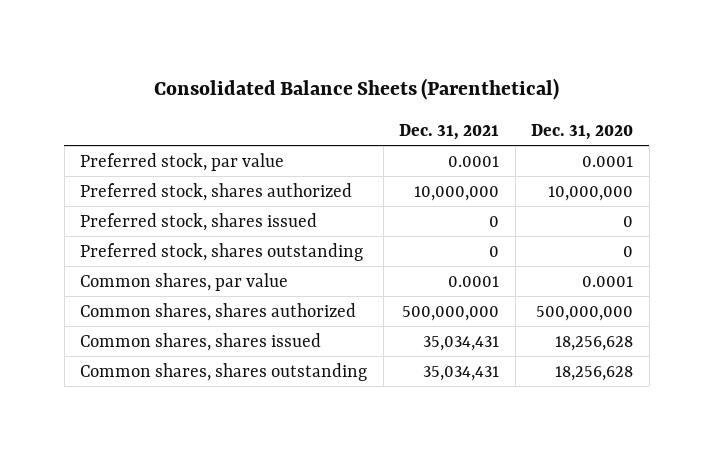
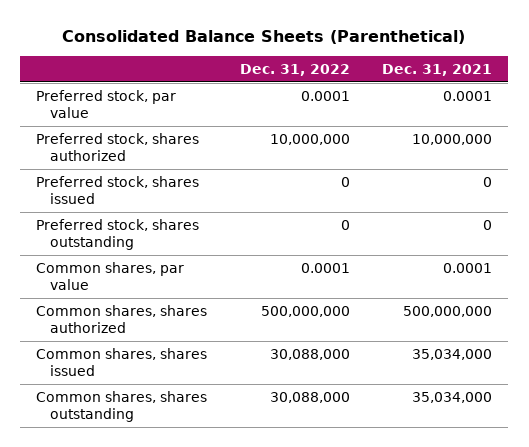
[531,123,634,140] Dec. 31, 2020 -> none
none -> [239,64,350,77] Dec. 31, 2022
[423,335,500,351] 35,034,431 -> [412,349,493,361] 35,034,000
[423,365,500,381] 35,034,431 -> [412,392,493,404] 35,034,000

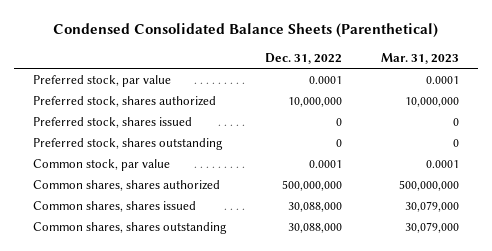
[62,29,466,44] Consolidated Balance Sheets (Parenthetical) -> [52,23,438,39] Condensed Consolidated Balance Sheets (Parenthetical)
[382,64,493,77] Dec. 31, 2021 -> none
none -> [380,53,459,65] Mar. 31, 2023
[36,262,185,290] Common shares, par value -> [33,158,171,171] Common stock, par value

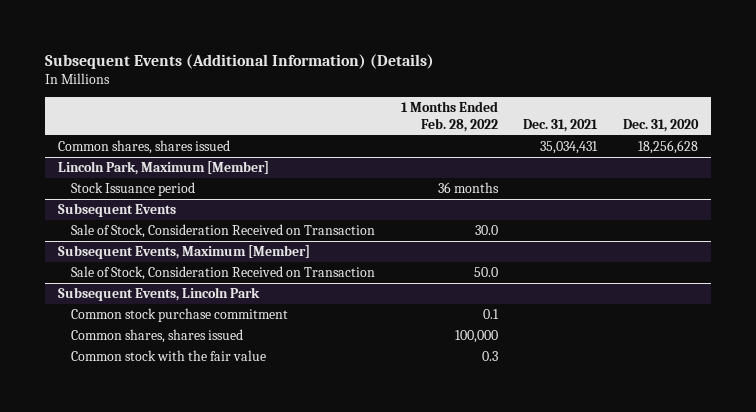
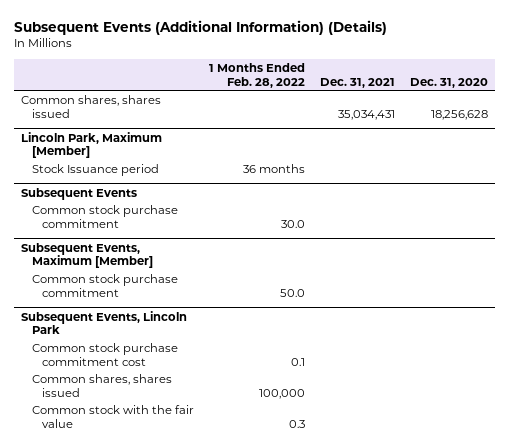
[70,223,375,238] Sale of Stock, Consideration Received on Transaction -> [31,204,178,228] Common stock purchase commitment
[70,265,375,280] Sale of Stock, Consideration Received on Transaction -> [31,273,178,297] Common stock purchase commitment
[70,307,288,322] Common stock purchase commitment -> [31,342,178,366] Common stock purchase commitment cost

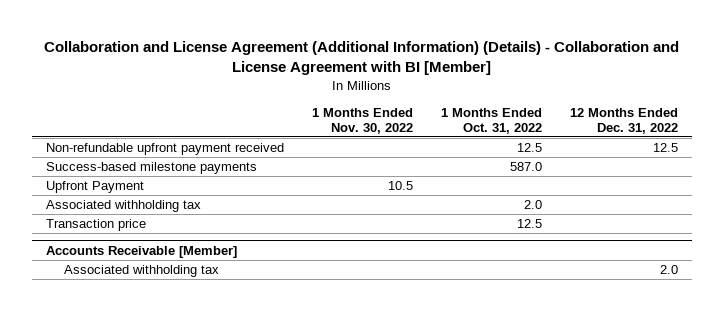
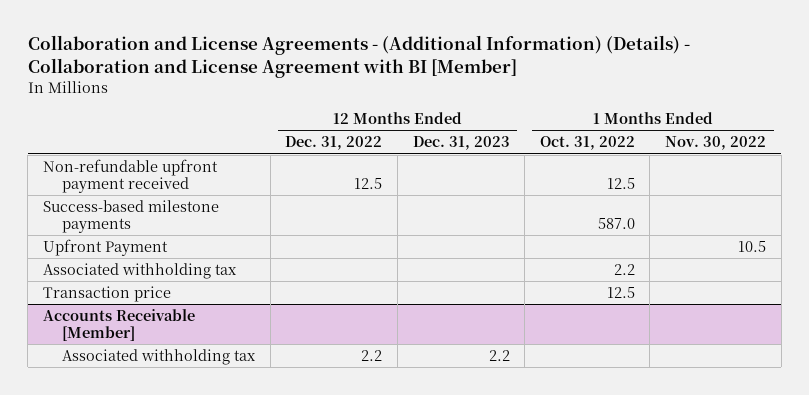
[43,40,679,76] Collaboration and License Agreement (Additional Information) (Details) - Collaboration and License Agreement with BI [Member] -> [27,35,690,79] Collaboration and License Agreements - (Additional Information) (Details) - Collaboration and License Agreement with BI [Member]
none -> [412,136,510,151] Dec. 31, 2023
[524,200,543,210] 2.0 -> [613,263,635,275] 2.2
[660,265,679,275] 2.0 -> [361,349,383,361] 2.2

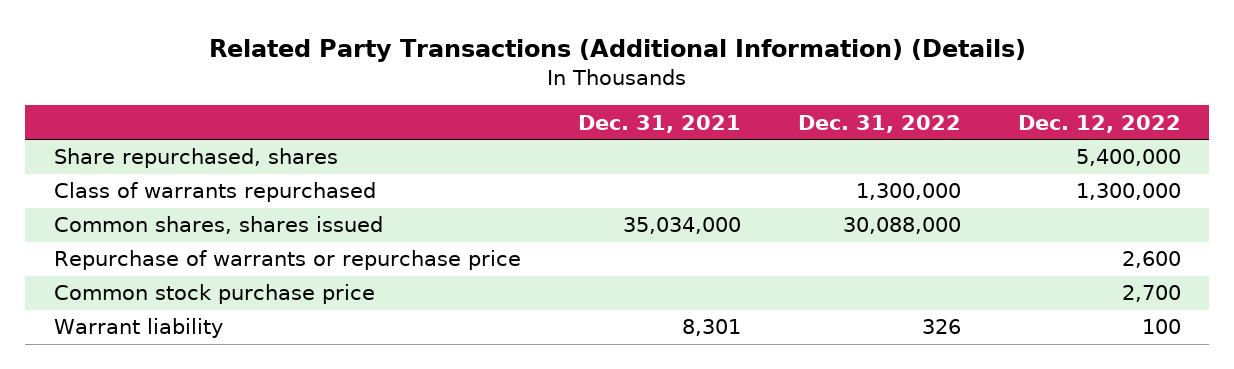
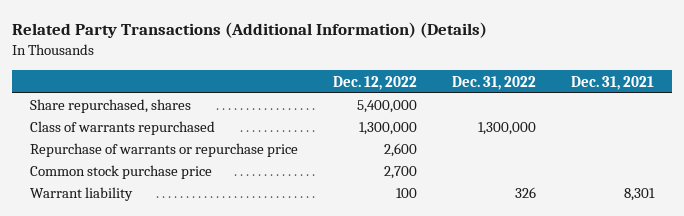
[53,216,383,235] Common shares, shares issued -> none

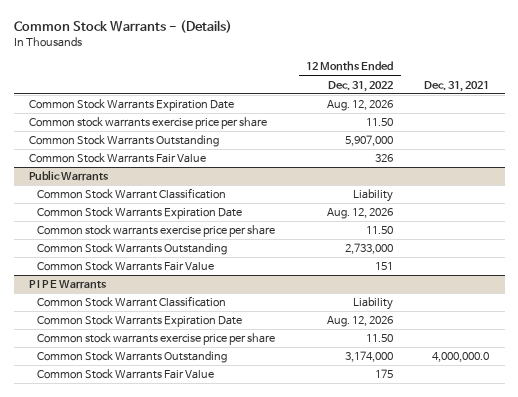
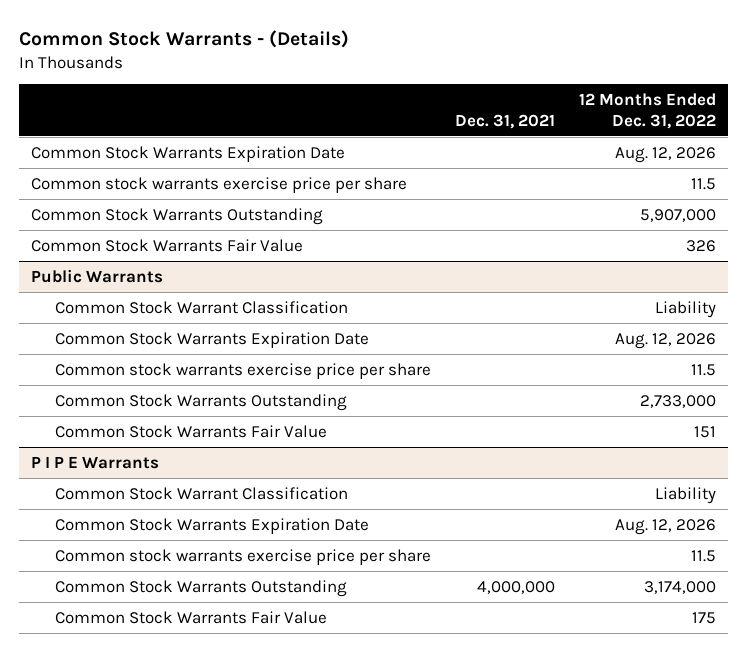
[366,118,394,127] 11.50 -> [691,177,717,190] 11.5
[366,226,394,235] 11.50 -> [691,363,717,376] 11.5
[366,334,394,343] 11.50 -> [691,549,717,562] 11.5
[432,352,490,363] 4,000,000.0 -> [477,580,556,594] 4,000,000

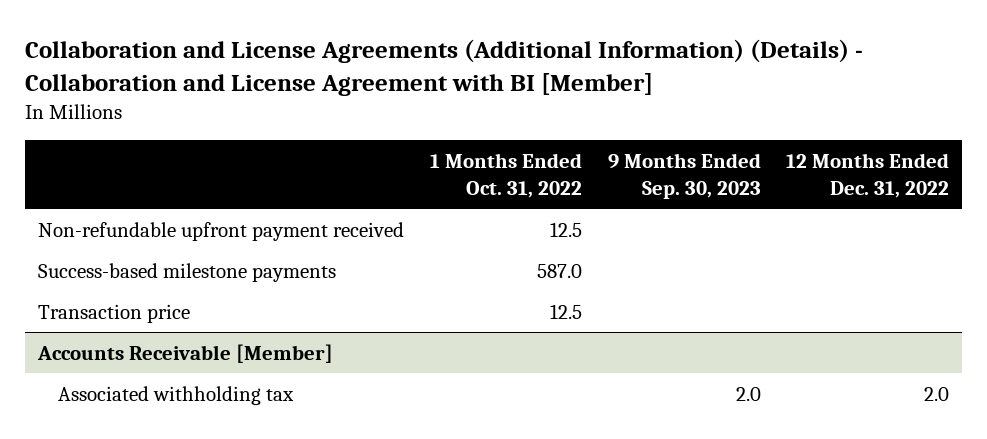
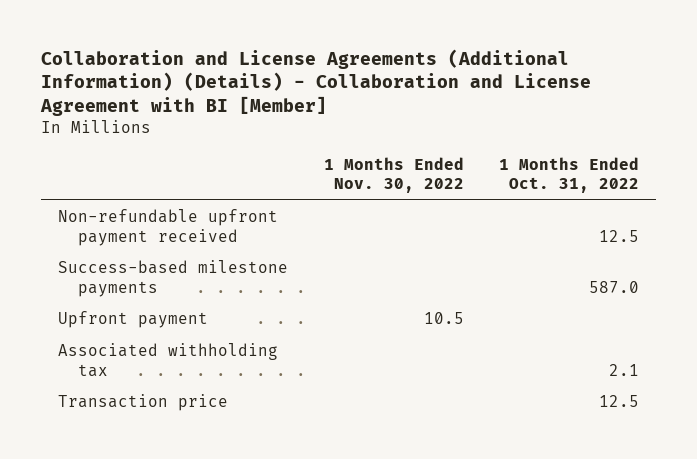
[607,153,761,199] 9 Months Ended Sep. 30, 2023 -> none
[786,153,950,198] 12 Months Ended Dec. 31, 2022 -> none
none -> [323,156,464,194] 1 Months Ended Nov. 30, 2022
none -> [58,311,209,329] Upfront payment
none -> [58,343,279,377] Associated withholding tax
[37,343,334,363] Accounts Receivable [Member] -> none
[58,385,295,405] Associated withholding tax -> none

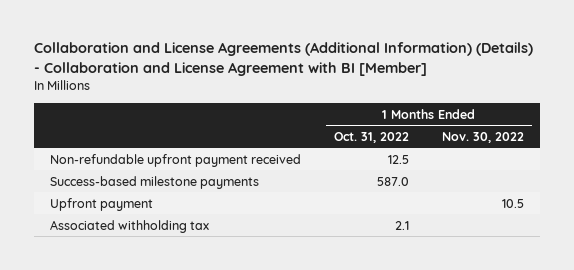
[58,394,229,412] Transaction price -> none

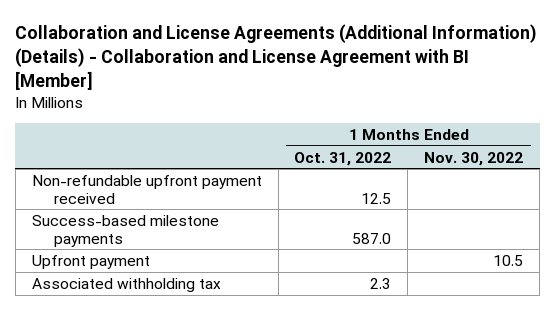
[395,220,410,230] 2.1 -> [370,277,392,289] 2.3

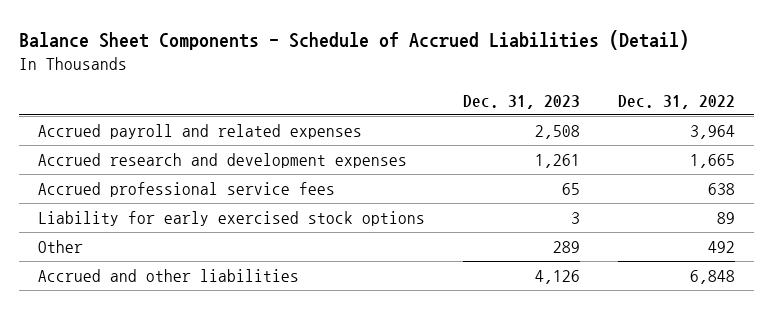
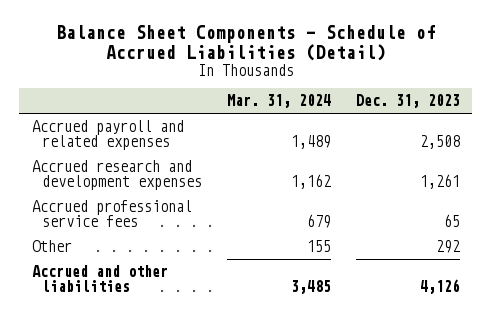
[618,94,736,109] Dec. 31, 2022 -> none
none -> [226,94,331,109] Mar. 31, 2024
[38,210,426,226] Liability for early exercised stock options -> none
[553,240,581,253] 289 -> [435,240,460,254] 292

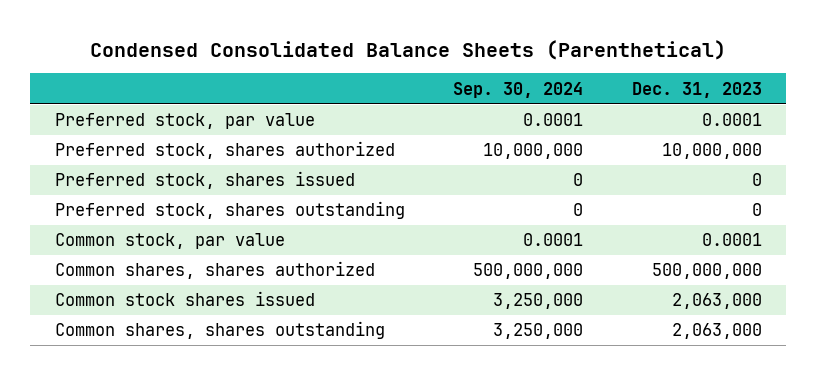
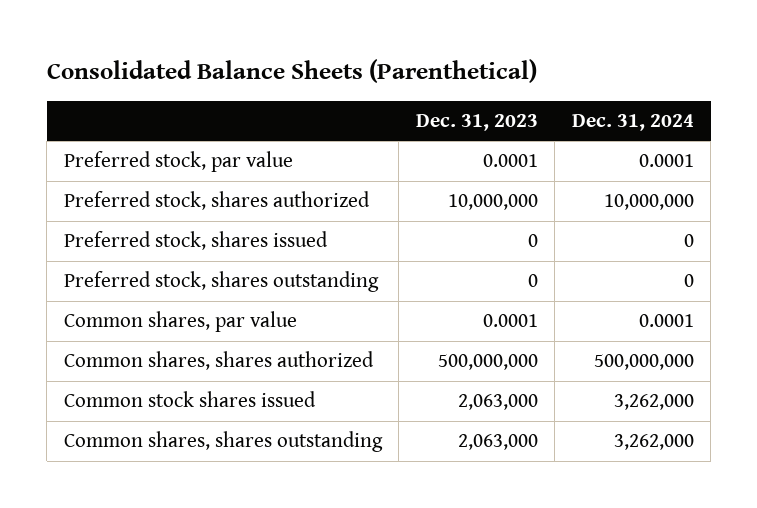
[90,39,727,60] Condensed Consolidated Balance Sheets (Parenthetical) -> [46,59,537,84] Consolidated Balance Sheets (Parenthetical)
[453,81,584,98] Sep. 30, 2024 -> none
none -> [571,114,694,132] Dec. 31, 2024
[54,233,285,250] Common stock, par value -> [63,311,297,333] Common shares, par value

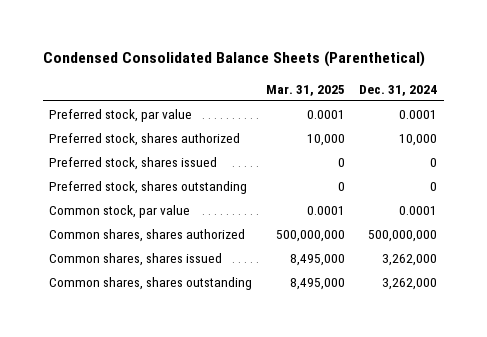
[46,59,537,84] Consolidated Balance Sheets (Parenthetical) -> [42,51,425,68] Condensed Consolidated Balance Sheets (Parenthetical)
[415,114,538,132] Dec. 31, 2023 -> none
none -> [266,84,346,96] Mar. 31, 2025
[603,194,694,211] 10,000,000 -> [399,133,438,146] 10,000
[63,311,297,333] Common shares, par value -> [49,204,191,218] Common stock, par value
[63,391,316,408] Common stock shares issued -> [49,252,223,266] Common shares, shares issued

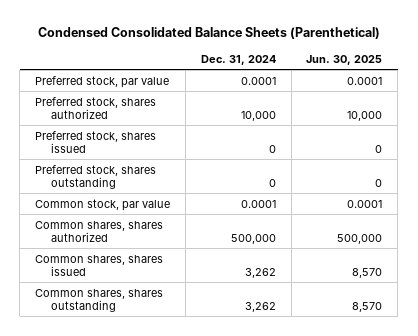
[266,84,346,96] Mar. 31, 2025 -> none
none -> [306,54,383,65] Jun. 30, 2025
[368,229,438,242] 500,000,000 -> [230,233,276,244] 500,000
[382,253,438,266] 3,262,000 -> [244,267,276,278] 3,262
[382,277,438,290] 3,262,000 -> [244,301,276,312] 3,262

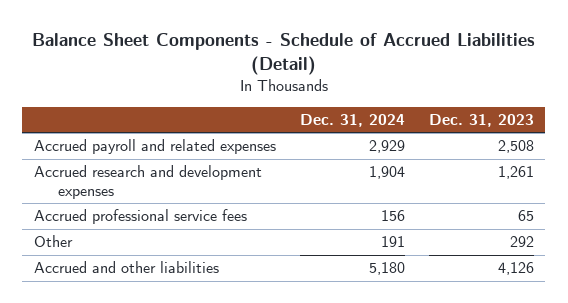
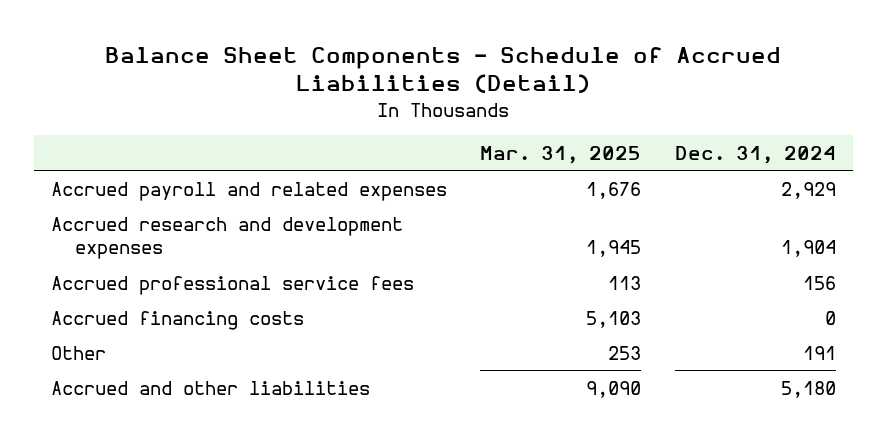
[428,114,534,128] Dec. 31, 2023 -> none
none -> [480,145,642,164] Mar. 31, 2025
none -> [50,310,304,330] Accrued financing costs

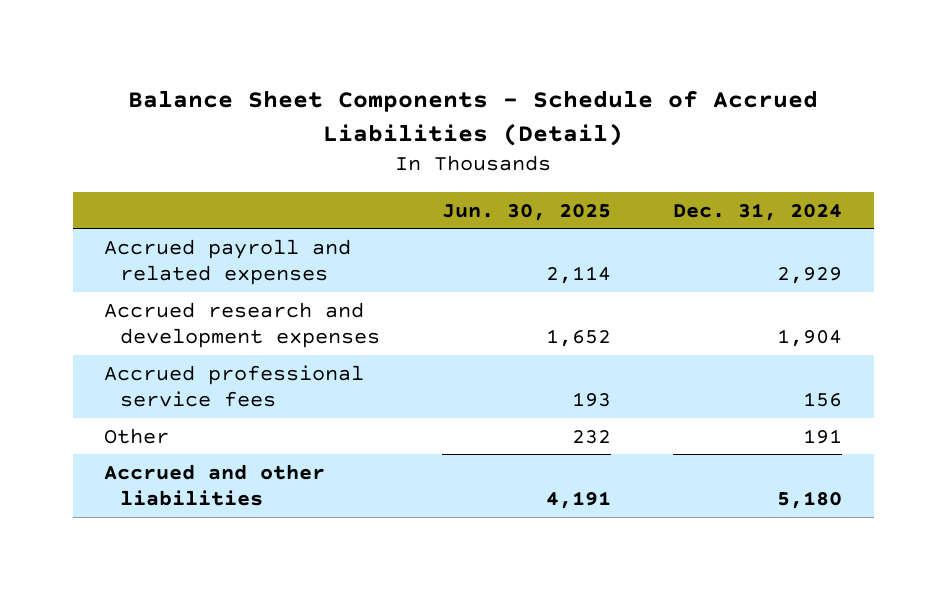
[480,145,642,164] Mar. 31, 2025 -> none
none -> [442,203,612,221] Jun. 30, 2025
[50,310,304,330] Accrued financing costs -> none

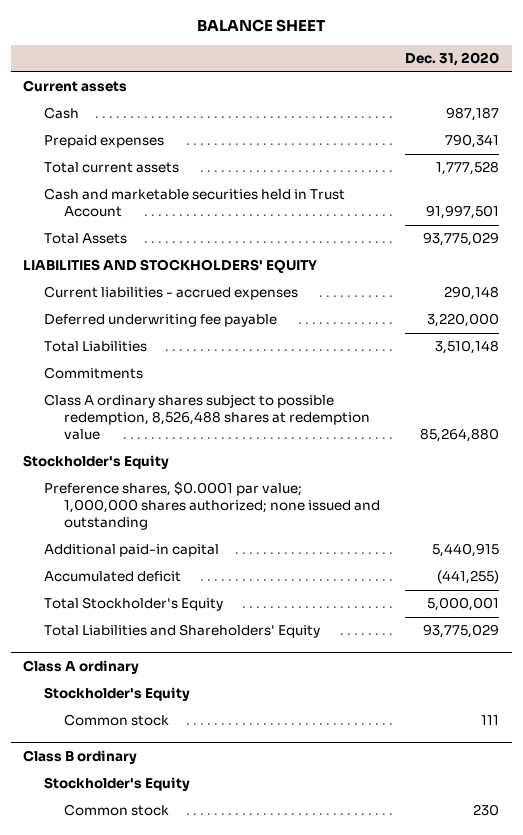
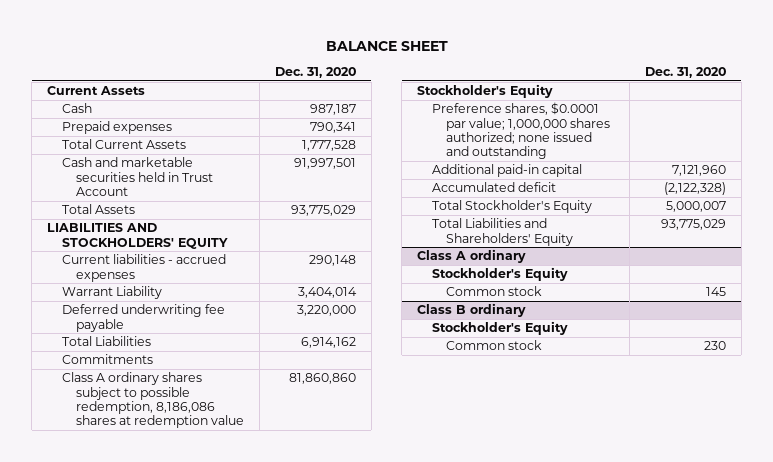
[23,80,128,93] Current assets -> [46,86,145,96] Current Assets
[43,162,179,174] Total current assets -> [61,139,186,150] Total Current Assets
none -> [61,286,162,300] Warrant Liability
[435,340,500,355] 3,510,148 -> [300,337,356,349] 6,914,162
[43,394,370,441] Class A ordinary shares subject to possible redemption, 8,526,488 shares at redemption value -> [61,372,245,429] Class A ordinary shares subject to possible redemption, 8,186,086 shares at redemption value
[420,428,500,443] 85,264,880 -> [288,373,356,385] 81,860,860
[432,543,500,558] 5,440,915 -> [672,165,727,177] 7,121,960
[437,570,500,585] (441,255) -> [664,182,727,196] (2,122,328)
[427,597,500,612] 5,000,001 -> [666,201,727,213] 5,000,007
[481,715,500,726] 111 -> [706,287,727,297] 145

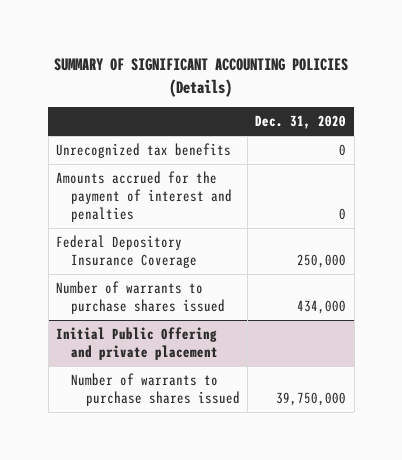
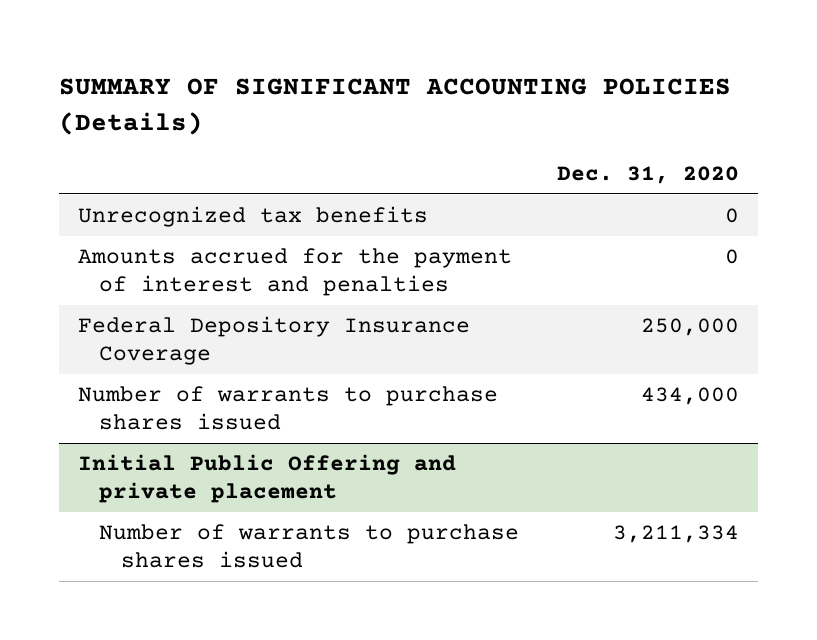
[276,392,347,407] 39,750,000 -> [613,525,740,544] 3,211,334

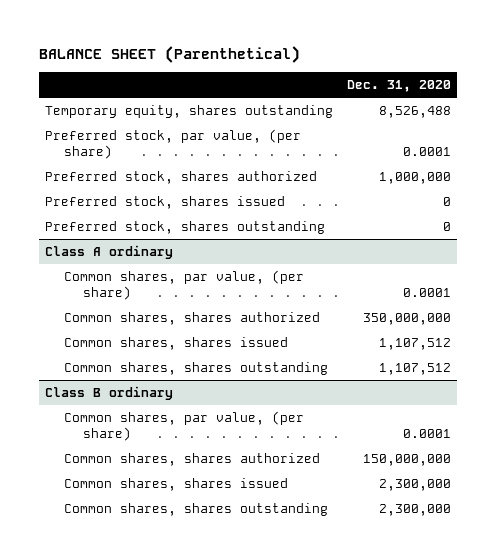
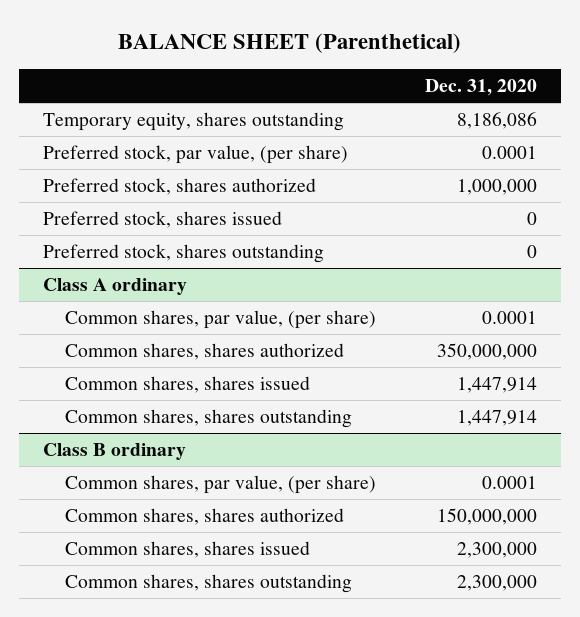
[378,106,451,119] 8,526,488 -> [456,112,537,130] 8,186,086
[378,338,451,351] 1,107,512 -> [456,377,537,394] 1,447,914
[378,363,451,376] 1,107,512 -> [456,410,537,427] 1,447,914

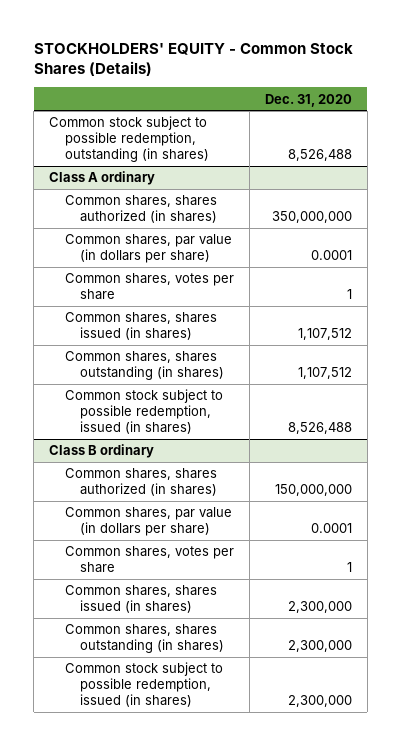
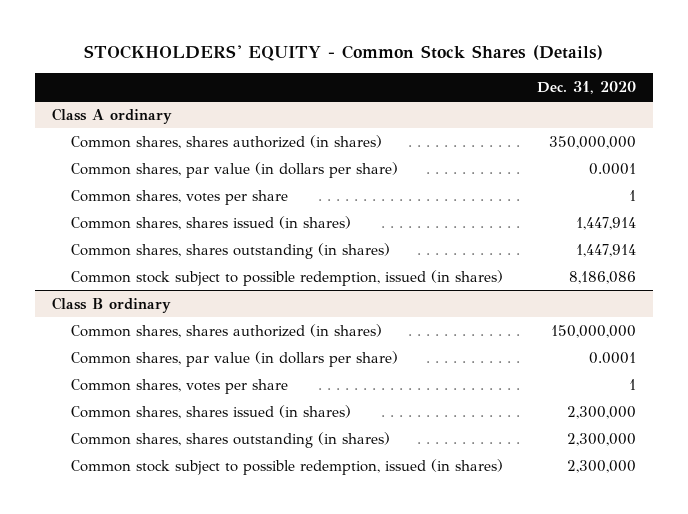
[49,116,209,163] Common stock subject to possible redemption, outstanding (in shares) -> none
[297,328,352,341] 1,107,512 -> [576,216,637,230] 1,447,914
[297,367,352,380] 1,107,512 -> [576,243,637,257] 1,447,914
[287,422,352,435] 8,526,488 -> [569,270,637,284] 8,186,086

